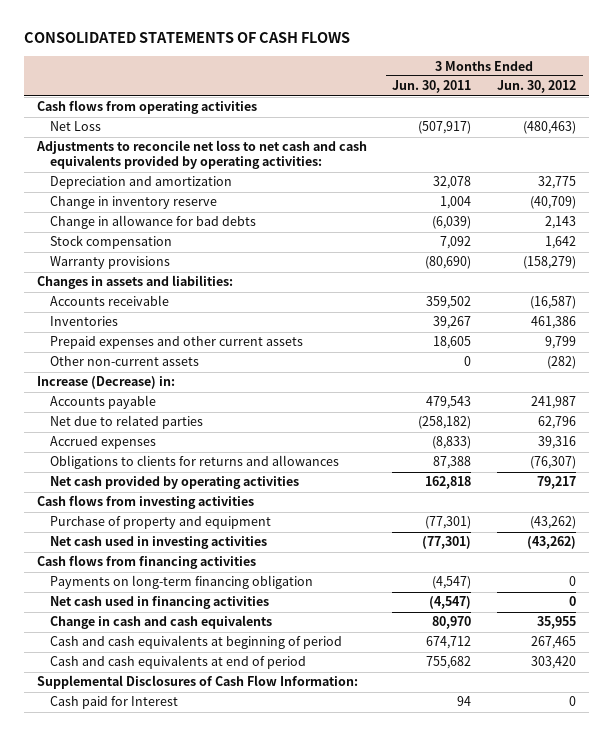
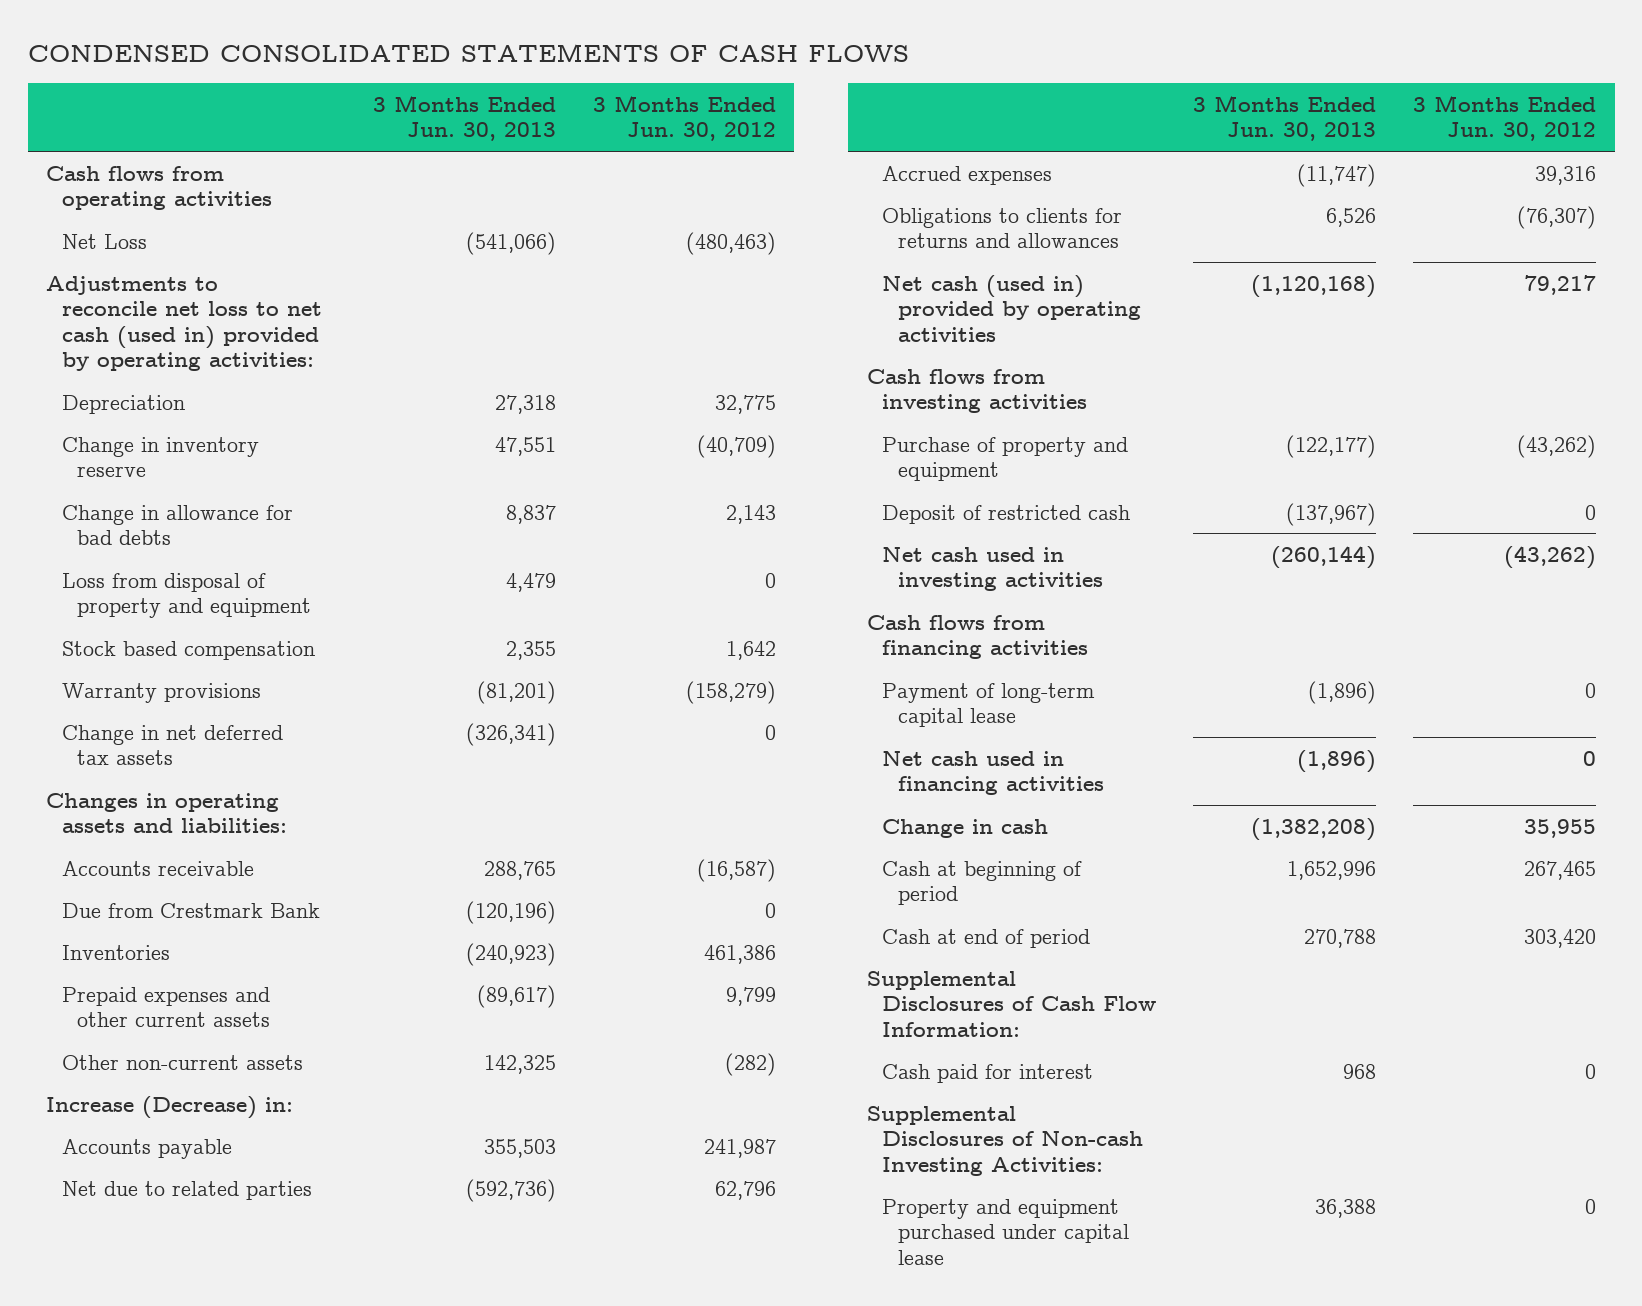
[23,32,350,44] CONSOLIDATED STATEMENTS OF CASH FLOWS -> [27,43,909,62] CONDENSED CONSOLIDATED STATEMENTS OF CASH FLOWS
[392,80,472,94] Jun. 30, 2011 -> none
none -> [372,94,556,142] 3 Months Ended Jun. 30, 2013
[35,140,367,170] Adjustments to reconcile net loss to net cash and cash equivalents provided by operating activities: -> [46,275,322,372] Adjustments to reconcile net loss to net cash (used in) provided by operating activities:
[49,176,232,190] Depreciation and amortization -> [61,394,185,414] Depreciation
none -> [61,572,312,619] Loss from disposal of property and equipment
[49,235,172,250] Stock compensation -> [61,640,315,660] Stock based compensation
none -> [61,724,283,766] Change in net deferred tax assets
[36,275,233,290] Changes in assets and liabilities: -> [46,792,287,834] Changes in operating assets and liabilities:
none -> [61,902,320,918] Due from Crestmark Bank
[49,476,299,490] Net cash provided by operating activities -> [882,274,1141,342] Net cash (used in) provided by operating activities
none -> [882,504,1131,524] Deposit of restricted cash
[49,575,313,590] Payments on long-term financing obligation -> none
none -> [882,682,1096,728] Payment of long-term capital lease
[49,615,272,630] Change in cash and cash equivalents -> [882,818,1049,838] Change in cash
[49,635,342,650] Cash and cash equivalents at beginning of period -> [882,860,1083,906] Cash at beginning of period
[49,655,306,670] Cash and cash equivalents at end of period -> [882,928,1091,948] Cash at end of period
[49,696,178,710] Cash paid for Interest -> [882,1063,1094,1083] Cash paid for interest
none -> [866,1105,1144,1176] Supplemental Disclosures of Non-cash Investing Activities:
none -> [882,1198,1129,1265] Property and equipment purchased under capital lease

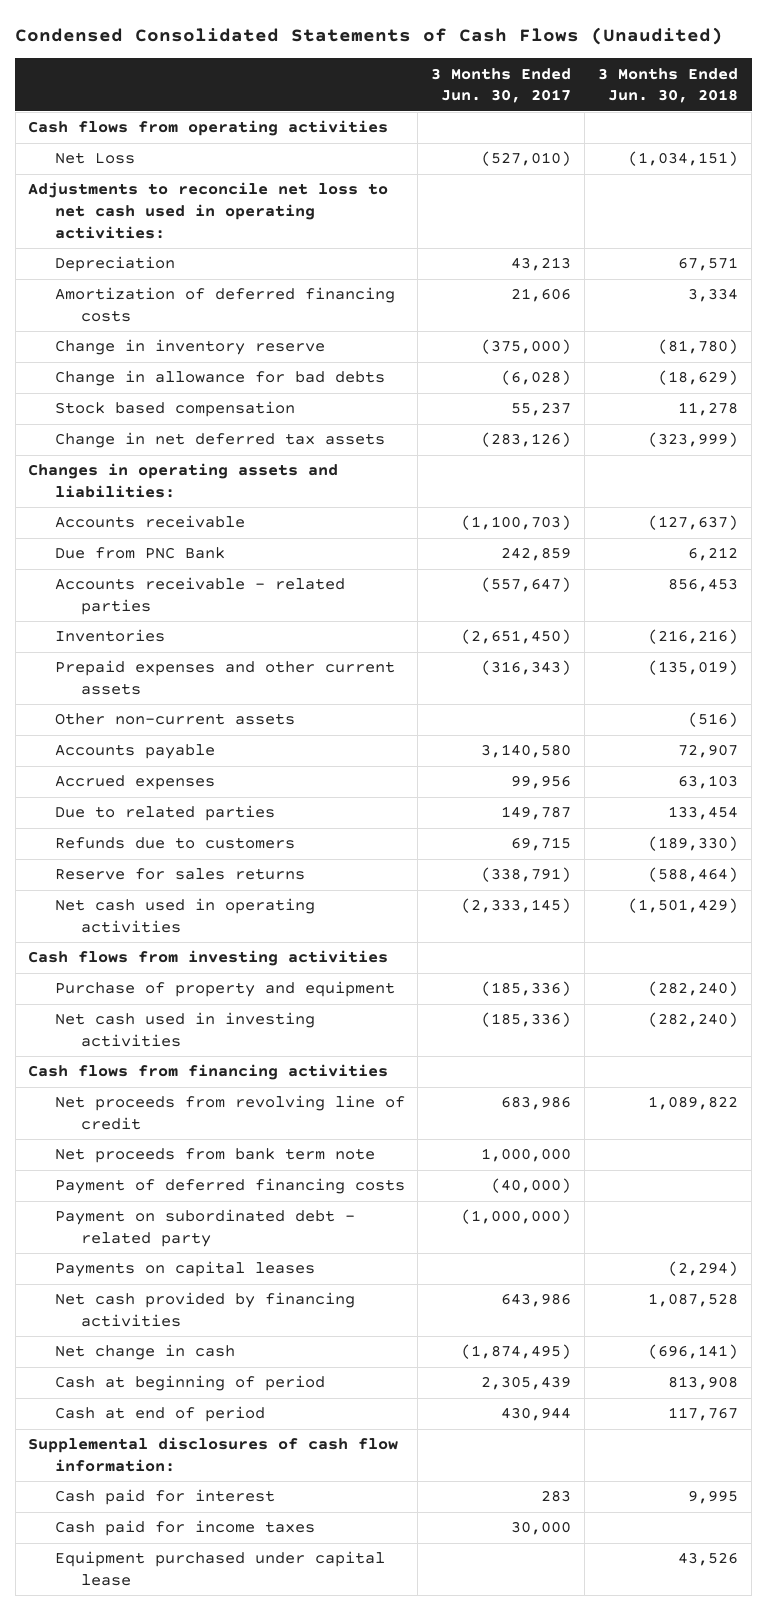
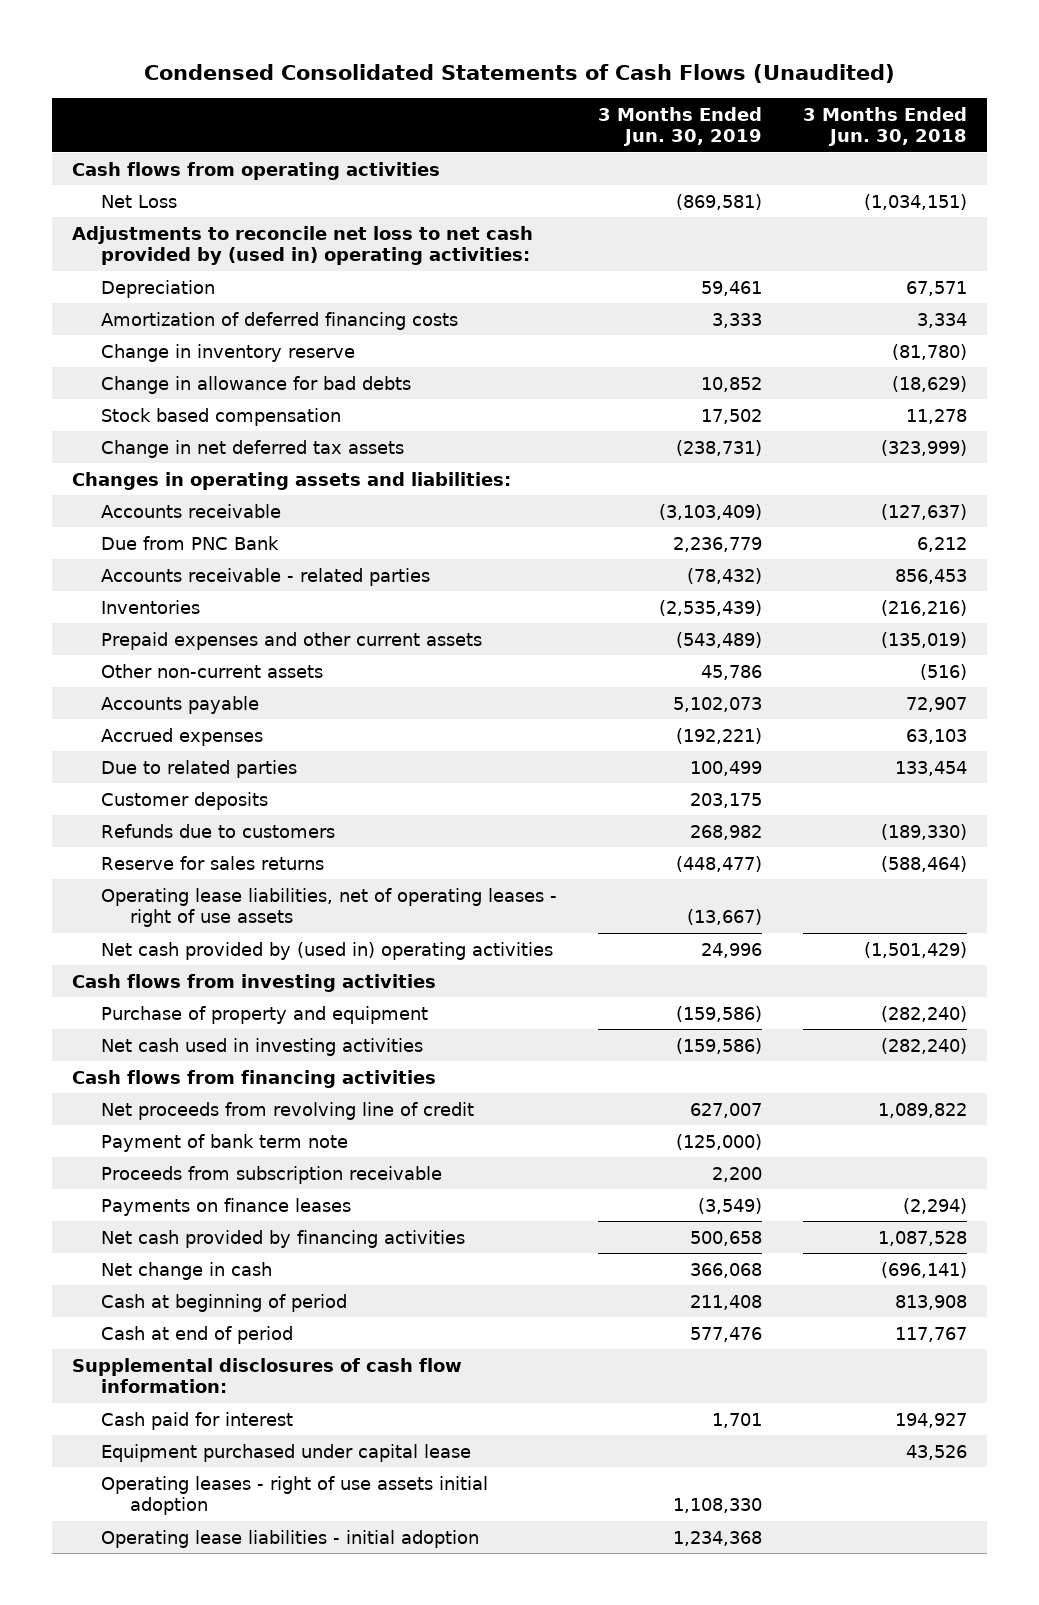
[431,67,572,104] 3 Months Ended Jun. 30, 2017 -> none
none -> [598,106,763,147] 3 Months Ended Jun. 30, 2019
[28,182,389,239] Adjustments to reconcile net loss to net cash used in operating activities: -> [72,225,534,266] Adjustments to reconcile net loss to net cash provided by (used in) operating activities:
none -> [101,791,269,810] Customer deposits
none -> [101,887,558,928] Operating lease liabilities, net of operating leases - right of use assets
[54,898,315,934] Net cash used in operating activities -> [101,941,554,960] Net cash provided by (used in) operating activities
[54,1148,375,1164] Net proceeds from bank term note -> none
[54,1178,405,1195] Payment of deferred financing costs -> none
[54,1209,355,1248] Payment on subordinated debt - related party -> none
none -> [101,1133,349,1152] Payment of bank term note
none -> [101,1165,443,1184] Proceeds from subscription receivable
[54,1261,315,1278] Payments on capital leases -> [101,1197,352,1216] Payments on finance leases
[54,1520,315,1537] Cash paid for income taxes -> none
[688,1490,739,1505] 9,995 -> [894,1412,967,1428] 194,927
none -> [101,1475,489,1516] Operating leases - right of use assets initial adoption
none -> [101,1529,480,1548] Operating lease liabilities - initial adoption

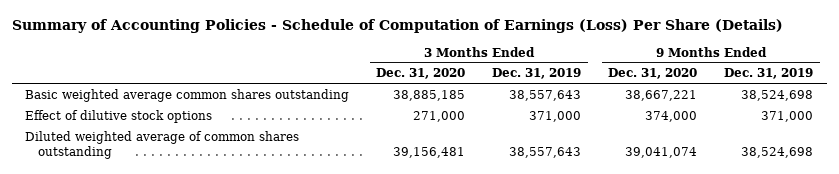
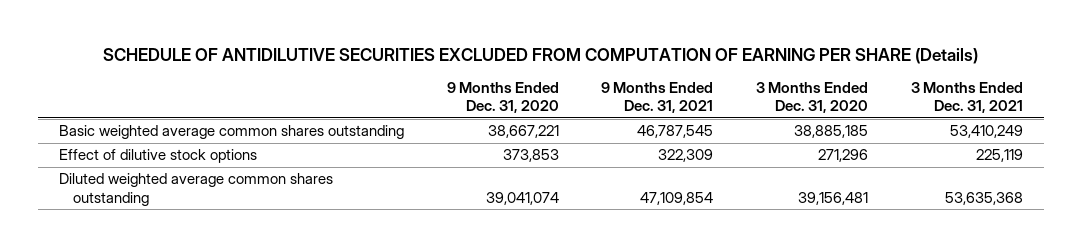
[11,19,783,34] Summary of Accounting Policies - Schedule of Computation of Earnings (Loss) Per Share (Details) -> [102,47,978,64] SCHEDULE OF ANTIDILUTIVE SECURITIES EXCLUDED FROM COMPUTATION OF EARNING PER SHARE (Details)
[492,68,582,80] Dec. 31, 2019 -> none
[724,68,814,80] Dec. 31, 2019 -> none
none -> [601,82,714,114] 9 Months Ended Dec. 31, 2021
none -> [910,82,1023,114] 3 Months Ended Dec. 31, 2021
[413,110,466,122] 271,000 -> [818,149,869,163] 271,296
[645,110,698,122] 374,000 -> [502,149,559,163] 373,853
[25,130,300,159] Diluted weighted average of common shares outstanding -> [59,173,334,206] Diluted weighted average common shares outstanding

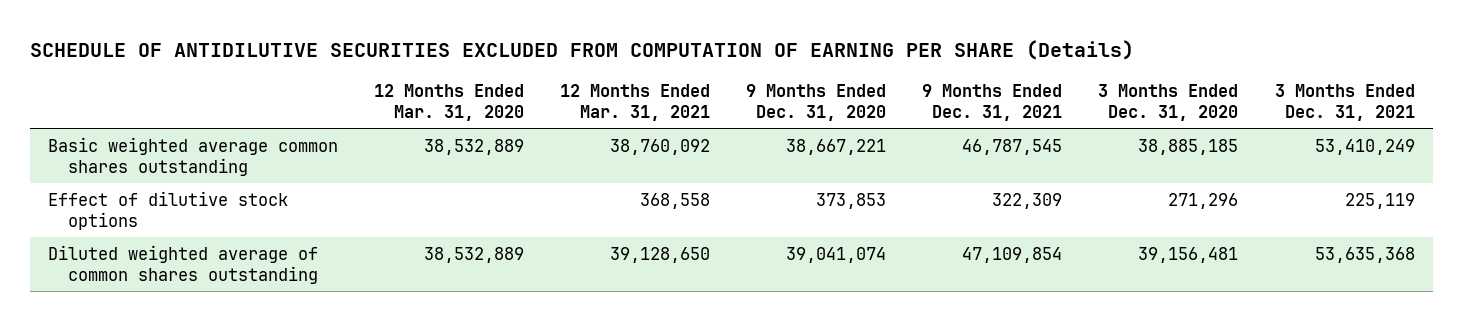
none -> [374,84,525,121] 12 Months Ended Mar. 31, 2020
none -> [560,84,711,121] 12 Months Ended Mar. 31, 2021
[59,173,334,206] Diluted weighted average common shares outstanding -> [48,245,319,284] Diluted weighted average of common shares outstanding

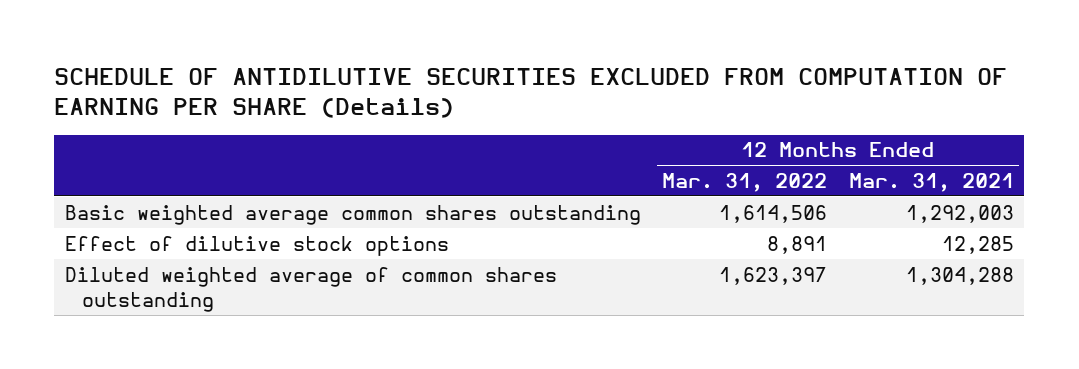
[374,84,525,121] 12 Months Ended Mar. 31, 2020 -> none
[746,84,887,121] 9 Months Ended Dec. 31, 2020 -> none
[922,84,1063,121] 9 Months Ended Dec. 31, 2021 -> none
[1098,84,1239,121] 3 Months Ended Dec. 31, 2020 -> none
[1274,84,1415,121] 3 Months Ended Dec. 31, 2021 -> none
none -> [662,172,828,192] Mar. 31, 2022
[610,139,711,156] 38,760,092 -> [905,204,1014,223] 1,292,003
[640,193,711,210] 368,558 -> [941,235,1014,254] 12,285
[610,247,711,264] 39,128,650 -> [905,266,1014,285] 1,304,288

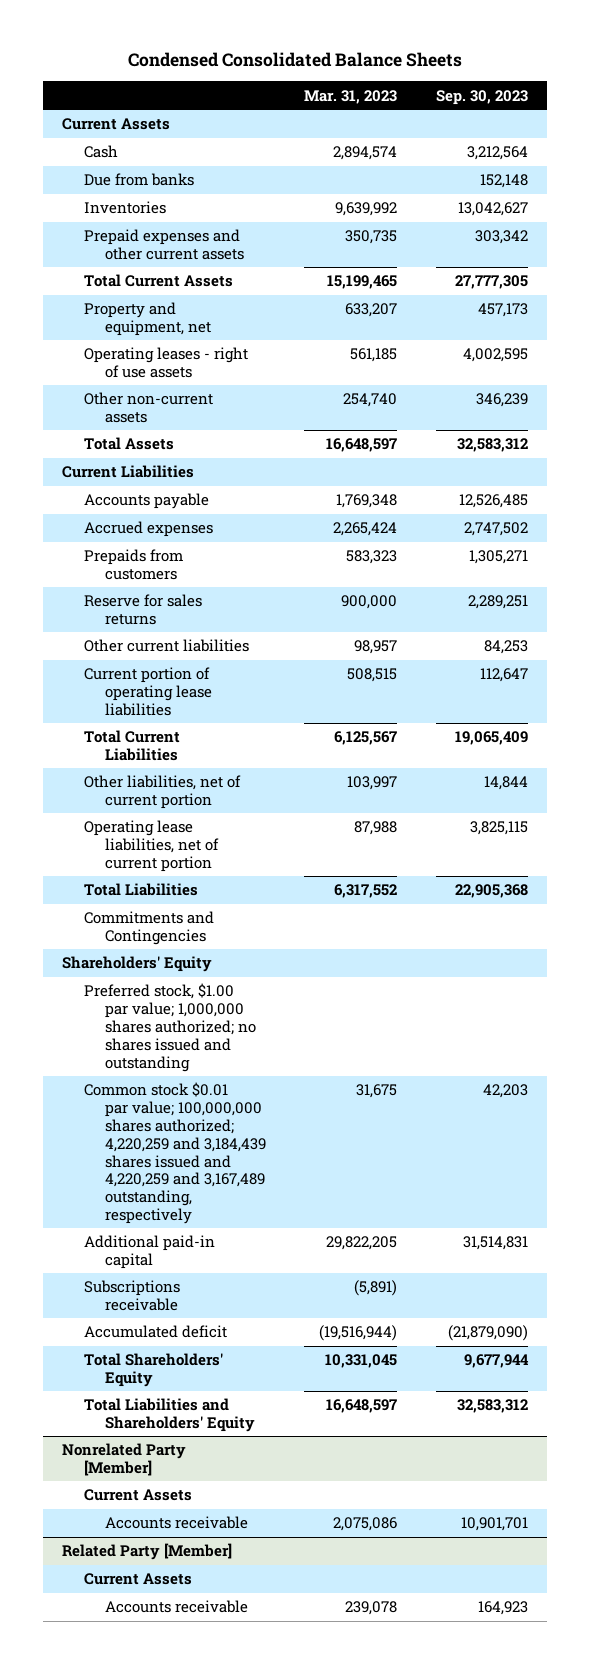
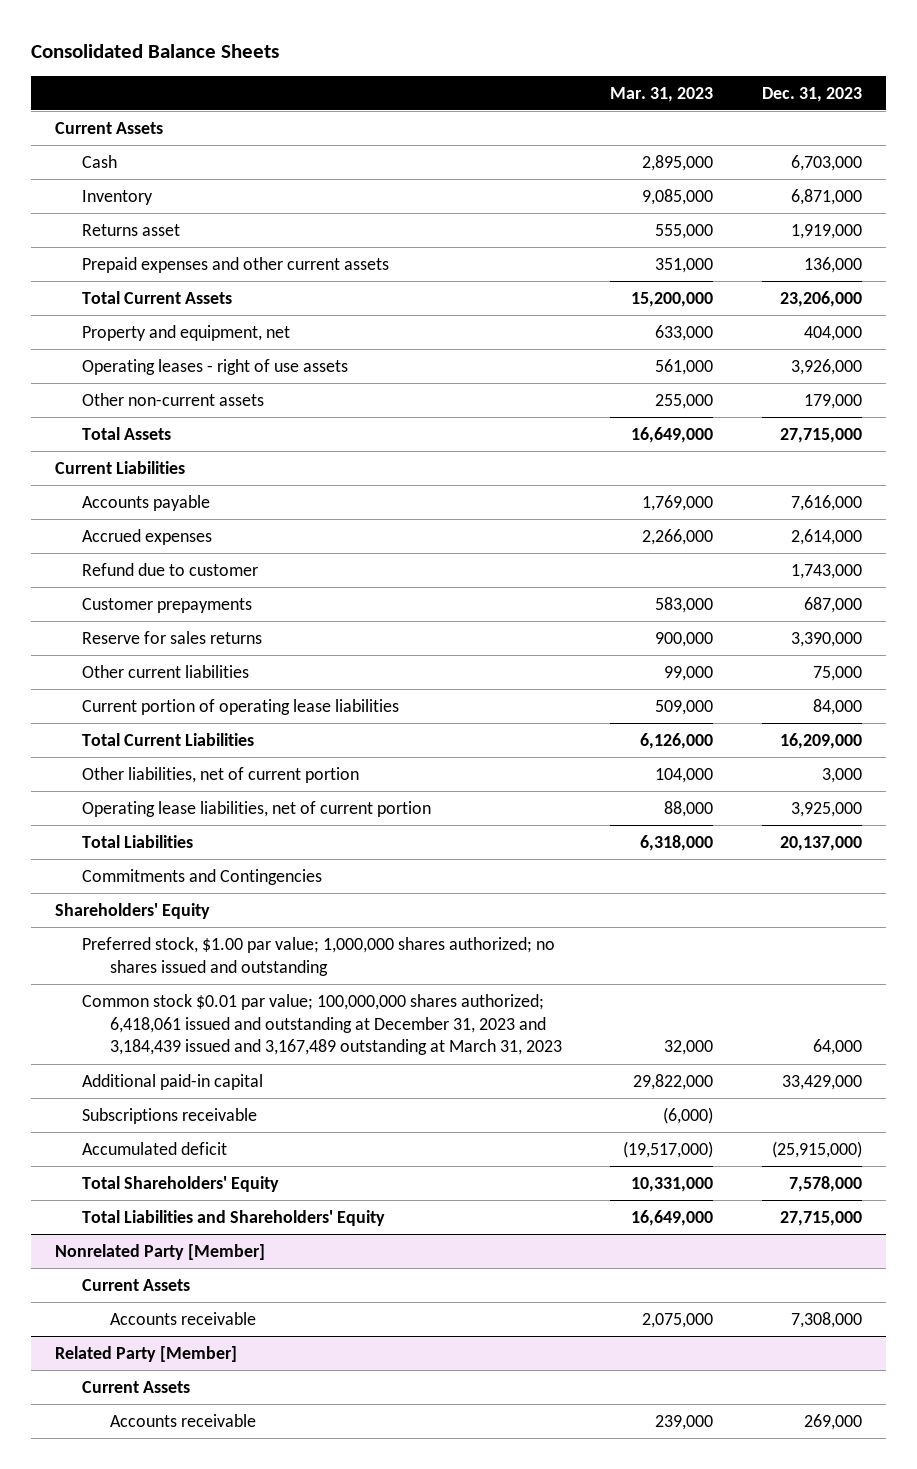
[128,52,463,68] Condensed Consolidated Balance Sheets -> [30,44,279,59] Consolidated Balance Sheets
[435,89,528,105] Sep. 30, 2023 -> none
none -> [762,86,863,102] Dec. 31, 2023
[83,173,194,187] Due from banks -> none
[83,201,166,215] Inventories -> none
[333,146,398,161] 2,894,574 -> [642,154,714,171] 2,895,000
none -> [82,189,154,205] Inventory
none -> [82,223,181,236] Returns asset
[345,230,398,245] 350,735 -> [655,257,714,273] 351,000
[327,275,398,290] 15,199,465 -> [631,291,714,307] 15,200,000
[345,303,398,318] 633,207 -> [655,324,714,341] 633,000
[350,348,398,363] 561,185 -> [655,358,714,375] 561,000
[343,393,398,408] 254,740 -> [655,393,714,409] 255,000
[326,438,398,453] 16,648,597 -> [631,426,714,443] 16,649,000
[83,549,183,581] Prepaids from customers -> none
[336,494,398,509] 1,769,348 -> [642,494,714,511] 1,769,000
[333,522,398,537] 2,265,424 -> [642,528,714,545] 2,266,000
none -> [82,562,259,576] Refund due to customer
none -> [82,597,253,613] Customer prepayments
[354,640,398,655] 98,957 -> [664,665,714,681] 99,000
[347,668,398,683] 508,515 -> [655,699,714,715] 509,000
[334,731,398,746] 6,125,567 -> [640,732,714,749] 6,126,000
[347,776,398,791] 103,997 -> [655,767,714,783] 104,000
[354,821,398,836] 87,988 -> [664,800,714,817] 88,000
[334,884,398,899] 6,317,552 -> [640,834,714,851] 6,318,000
[83,1082,266,1224] Common stock $0.01 par value; 100,000,000 shares authorized; 4,220,259 and 3,184,439 shares issued and 4,220,259 and 3,167,489 outstanding, respectively -> [82,993,562,1056] Common stock $0.01 par value; 100,000,000 shares authorized; 6,418,061 issued and outstanding at December 31, 2023 and 3,184,439 issued and 3,167,489 outstanding at March 31, 2023
[356,1084,398,1099] 31,675 -> [664,1040,714,1056] 32,000
[326,1236,398,1251] 29,822,205 -> [633,1073,714,1090] 29,822,000
[354,1280,398,1297] (5,891) -> [663,1106,714,1124] (6,000)
[319,1325,398,1342] (19,516,944) -> [623,1140,714,1158] (19,517,000)
[325,1354,398,1369] 10,331,045 -> [631,1176,714,1192] 10,331,000
[326,1399,398,1414] 16,648,597 -> [631,1209,714,1226] 16,649,000
[333,1517,398,1532] 2,075,086 -> [642,1312,714,1328] 2,075,000
[345,1601,398,1616] 239,078 -> [655,1414,714,1430] 239,000

